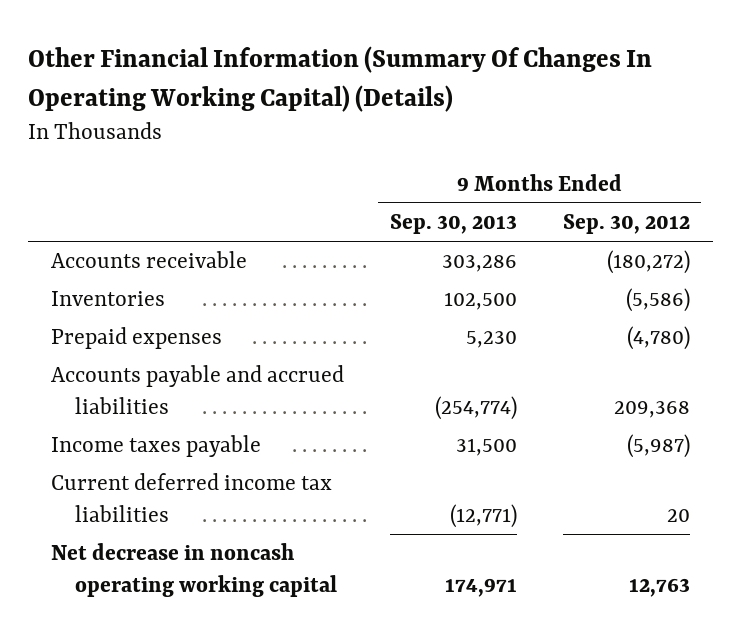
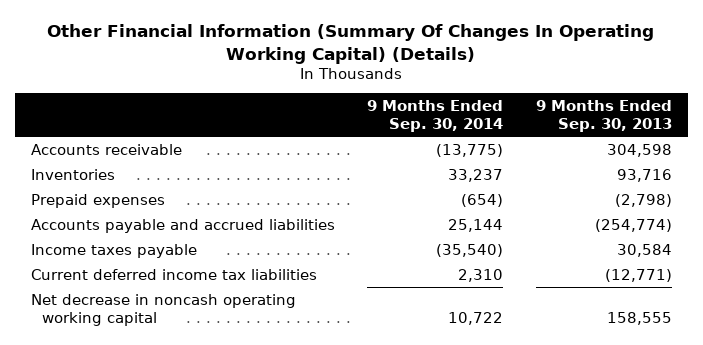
[562,213,690,234] Sep. 30, 2012 -> none
none -> [367,100,504,133] 9 Months Ended Sep. 30, 2014
[441,255,517,273] 303,286 -> [607,143,673,157] 304,598
[443,292,517,311] 102,500 -> [617,168,673,182] 93,716
[465,331,517,349] 5,230 -> [615,193,673,207] (2,798)
[455,438,517,457] 31,500 -> [617,243,673,257] 30,584
[444,577,517,597] 174,971 -> [607,311,673,325] 158,555

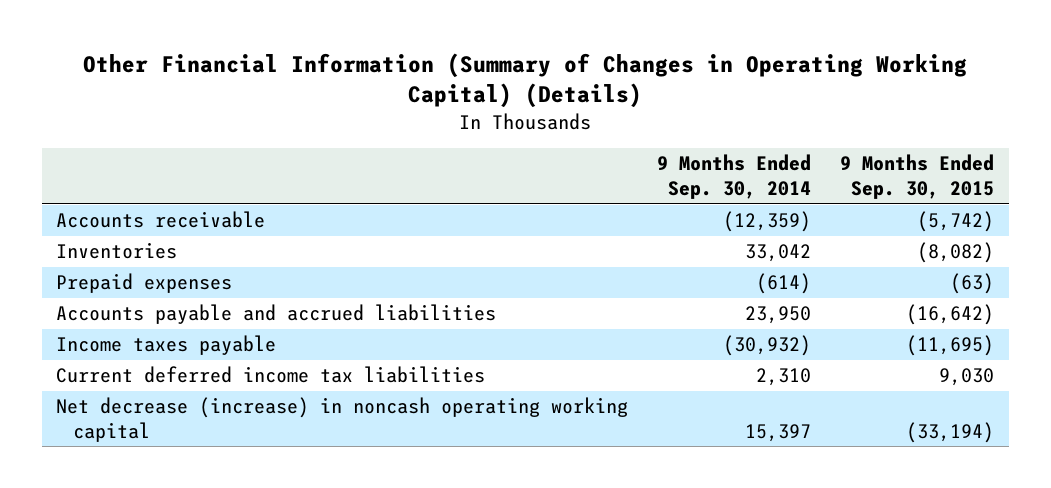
[47,24,655,64] Other Financial Information (Summary Of Changes In Operating Working Capital) (Details) -> [83,53,968,109] Other Financial Information (Summary of Changes in Operating Working Capital) (Details)
[536,100,673,133] 9 Months Ended Sep. 30, 2013 -> none
none -> [840,154,995,200] 9 Months Ended Sep. 30, 2015
[436,143,504,157] (13,775) -> [723,211,812,233] (12,359)
[448,168,504,182] 33,237 -> [745,244,812,263] 33,042
[461,193,504,207] (654) -> [756,273,812,295] (614)
[448,218,504,232] 25,144 -> [745,306,812,325] 23,950
[436,243,504,257] (35,540) -> [723,335,812,357] (30,932)
[30,293,296,326] Net decrease in noncash operating working capital -> [56,397,629,443] Net decrease (increase) in noncash operating working capital
[448,311,504,325] 10,722 -> [745,424,812,443] 15,397

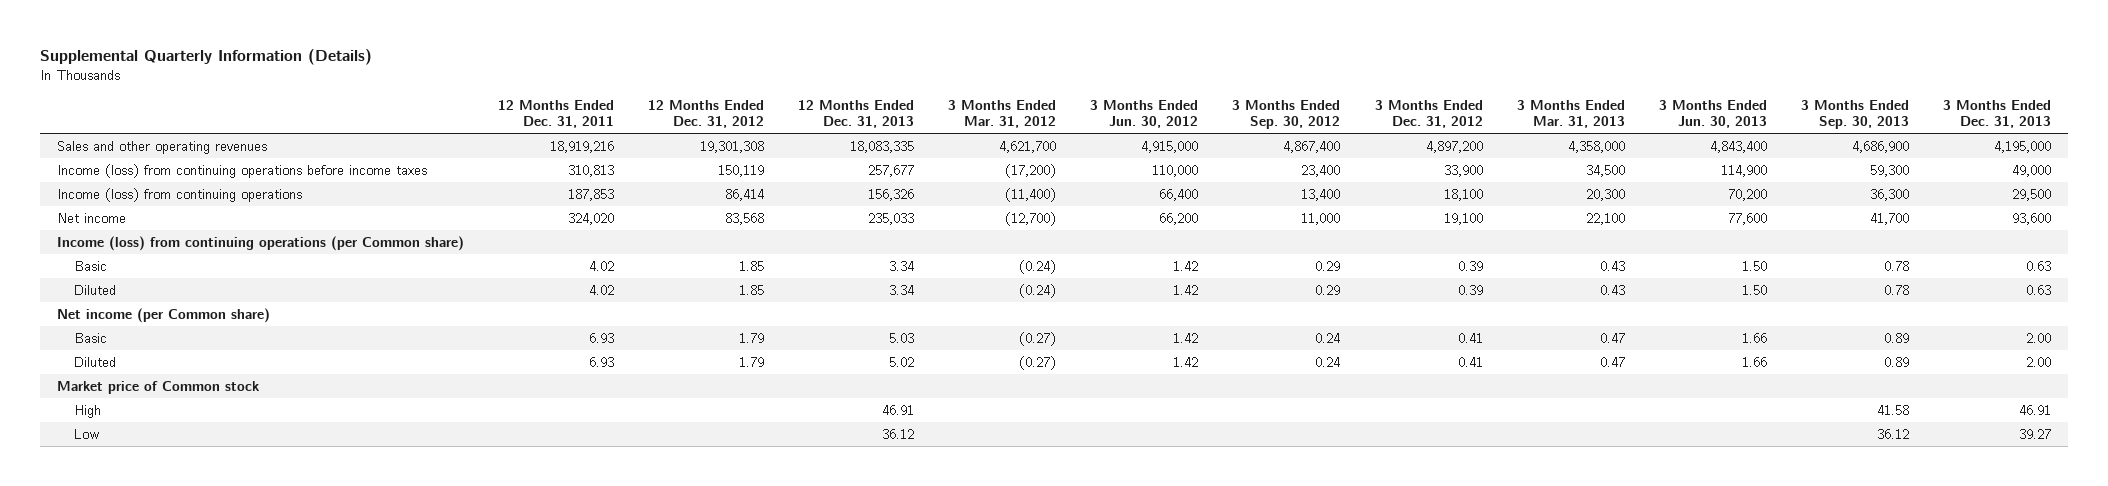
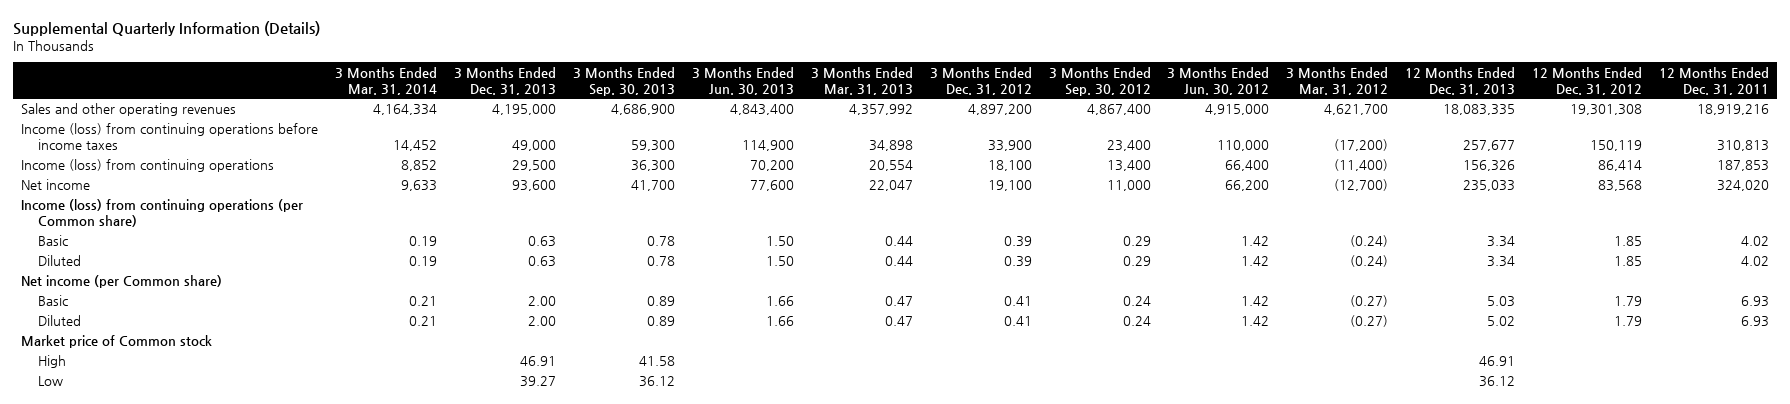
none -> [335,66,438,95] 3 Months Ended Mar. 31, 2014
[1567,140,1625,153] 4,358,000 -> [848,104,913,116] 4,357,992
[1585,164,1625,177] 34,500 -> [868,140,913,152] 34,898
[1585,188,1625,201] 20,300 -> [868,160,913,172] 20,554
[1585,212,1625,225] 22,100 -> [868,180,913,192] 22,047
[1599,260,1625,271] 0.43 -> [884,236,913,247] 0.44
[1599,284,1625,295] 0.43 -> [884,256,913,267] 0.44

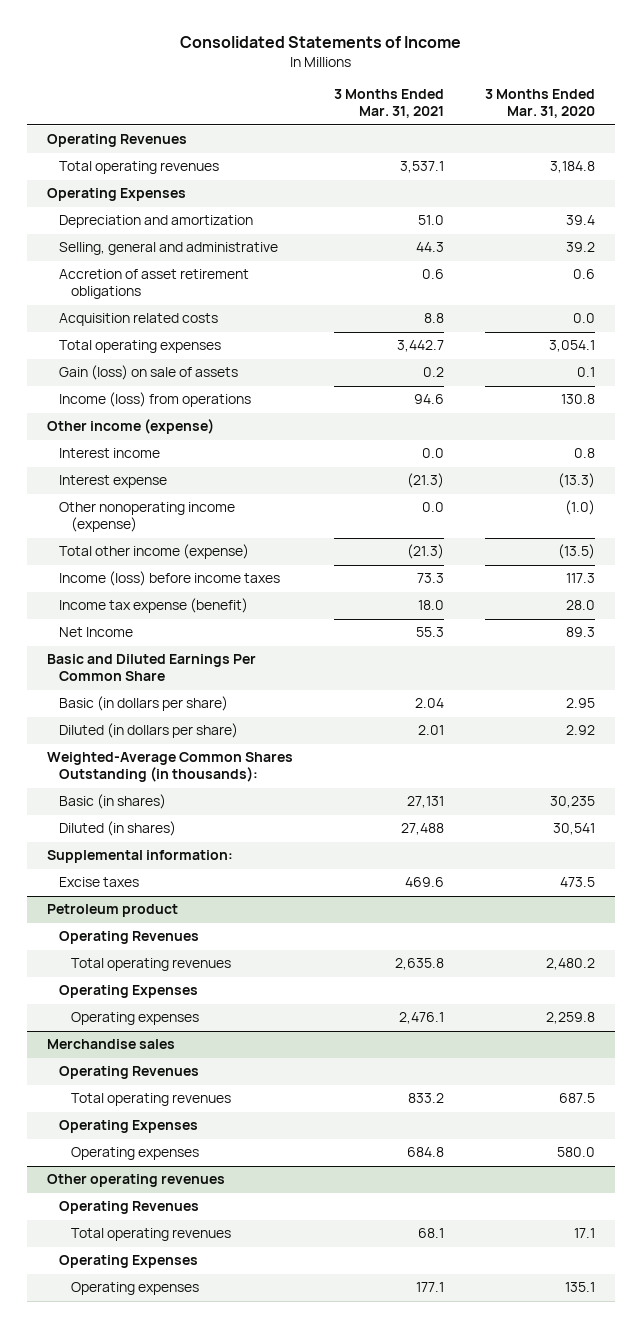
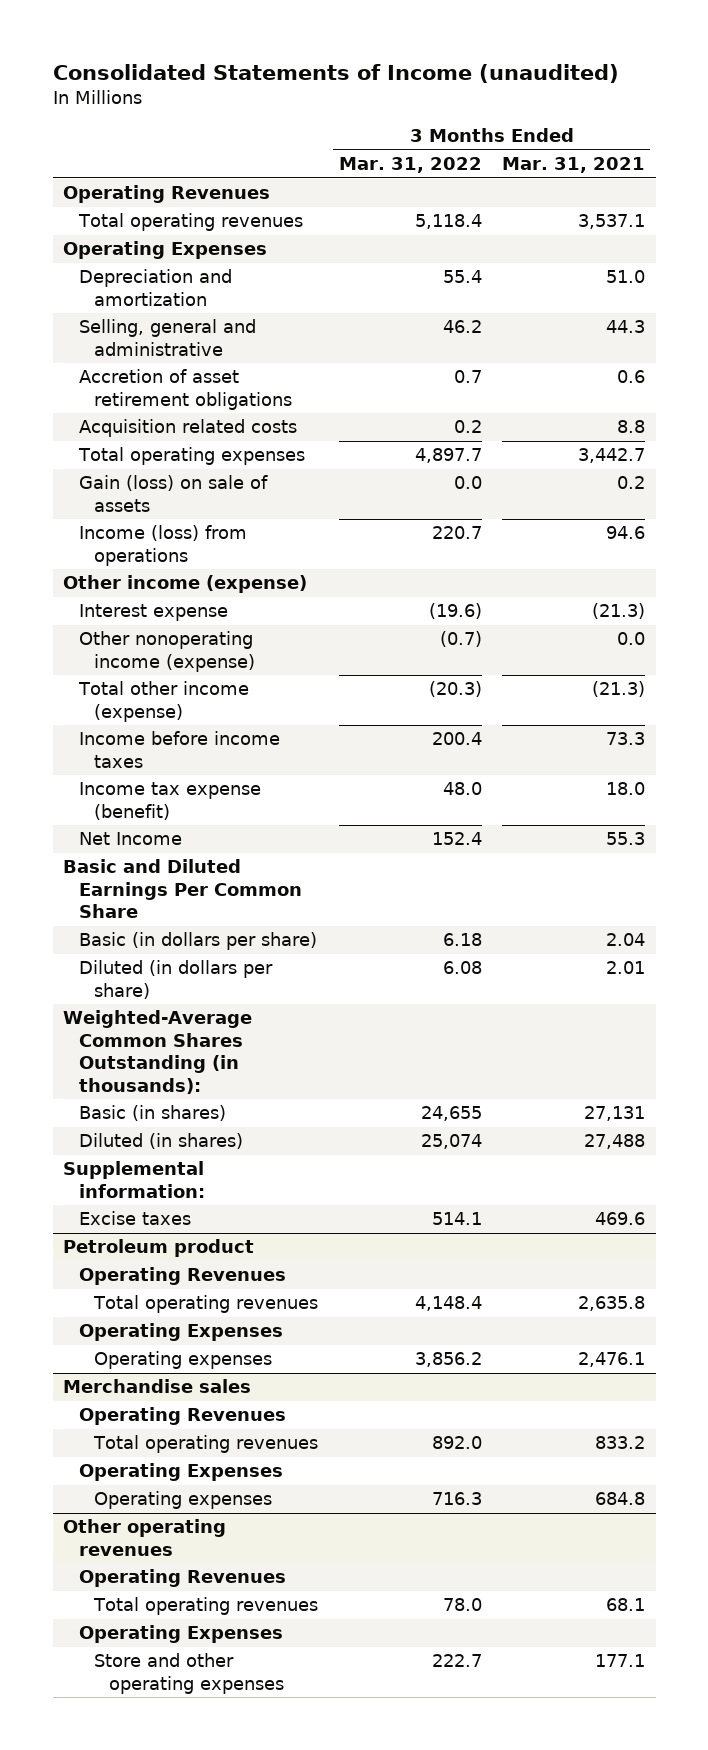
[180,36,462,49] Consolidated Statements of Income -> [52,64,619,84] Consolidated Statements of Income (unaudited)
[485,89,596,119] 3 Months Ended Mar. 31, 2020 -> none
none -> [338,157,482,174] Mar. 31, 2022
[58,448,160,459] Interest income -> none
[58,571,280,587] Income (loss) before income taxes -> [78,731,280,768] Income before income taxes
[70,1282,199,1296] Operating expenses -> [93,1653,285,1694] Store and other operating expenses

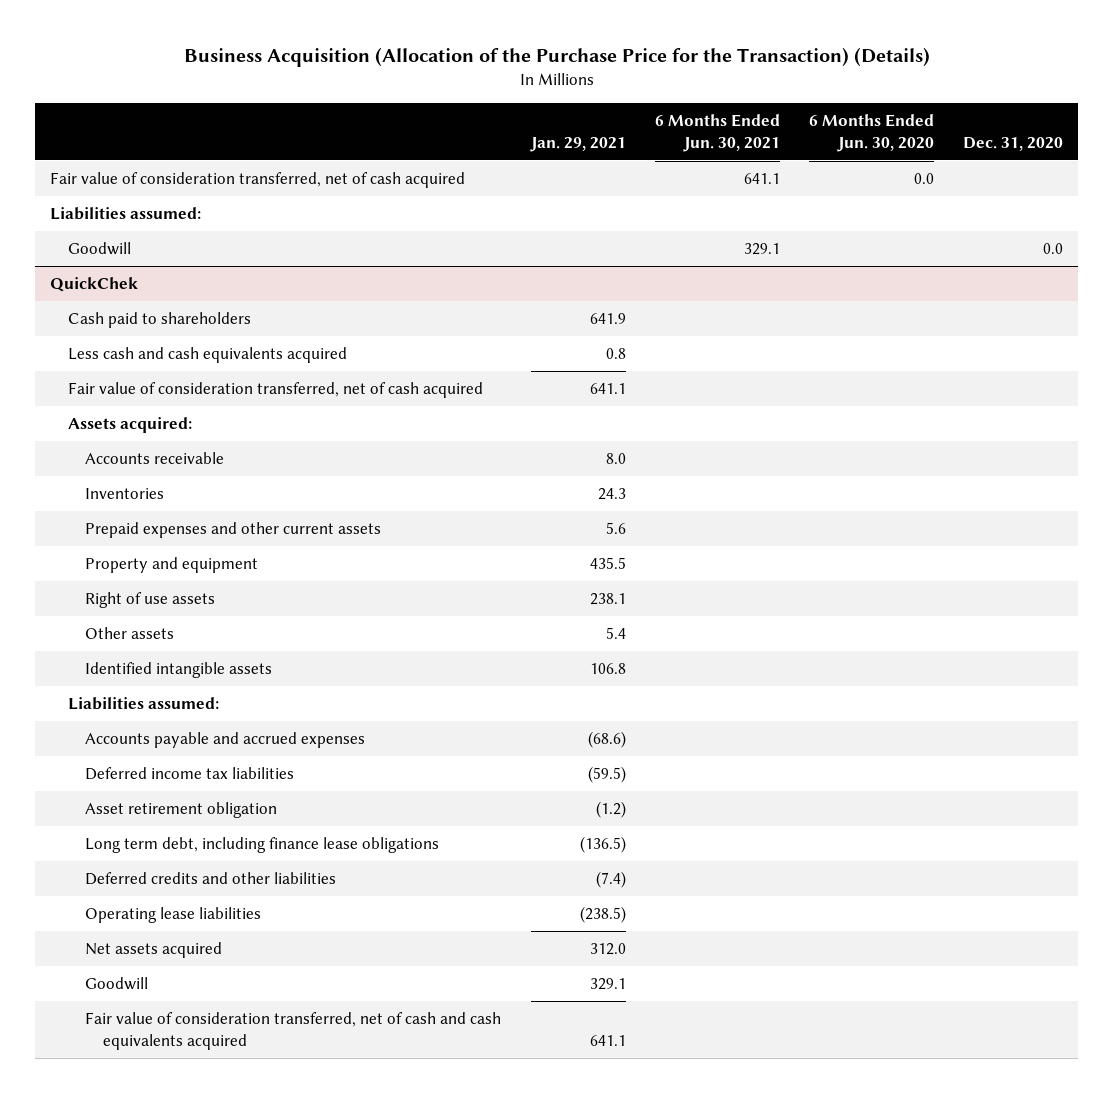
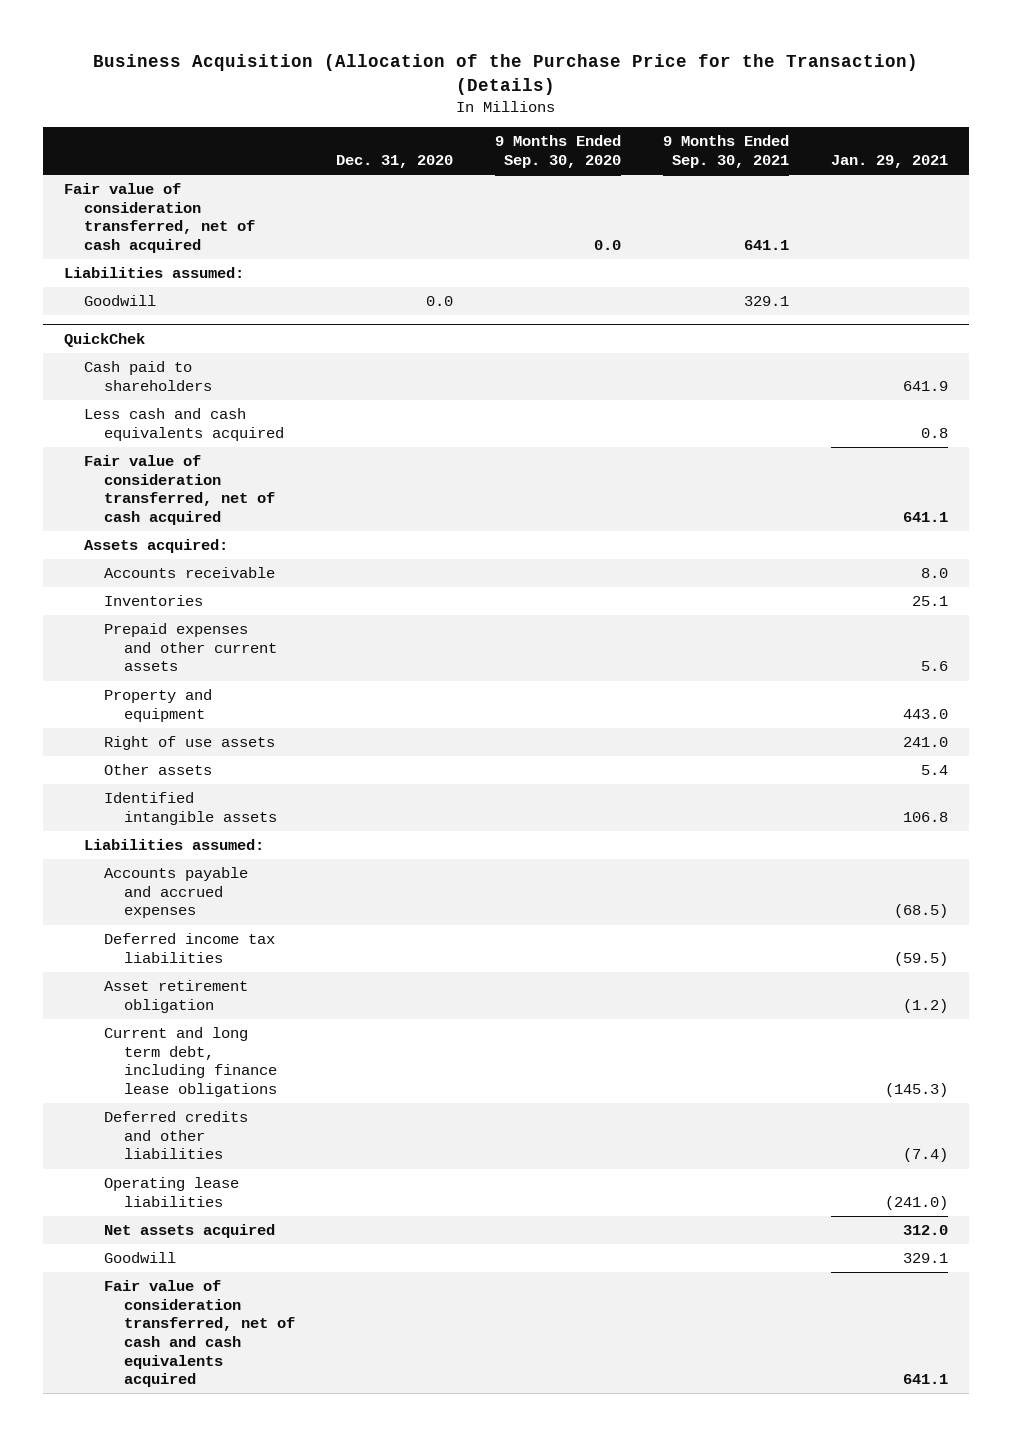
[654,113,780,152] 6 Months Ended Jun. 30, 2021 -> none
[809,113,935,152] 6 Months Ended Jun. 30, 2020 -> none
none -> [495,135,622,169] 9 Months Ended Sep. 30, 2020
none -> [662,135,789,169] 9 Months Ended Sep. 30, 2021
[597,488,626,501] 24.3 -> [911,596,948,607] 25.1
[589,557,626,570] 435.5 -> [902,708,948,719] 443.0
[589,593,626,606] 238.1 -> [902,737,948,748] 241.0
[587,731,626,749] (68.6) -> [893,904,948,919] (68.5)
[85,837,440,854] Long term debt, including finance lease obligations -> [103,1027,277,1098] Current and long term debt, including finance lease obligations
[579,836,626,854] (136.5) -> [884,1083,948,1098] (145.3)
[579,906,626,924] (238.5) -> [884,1195,948,1210] (241.0)

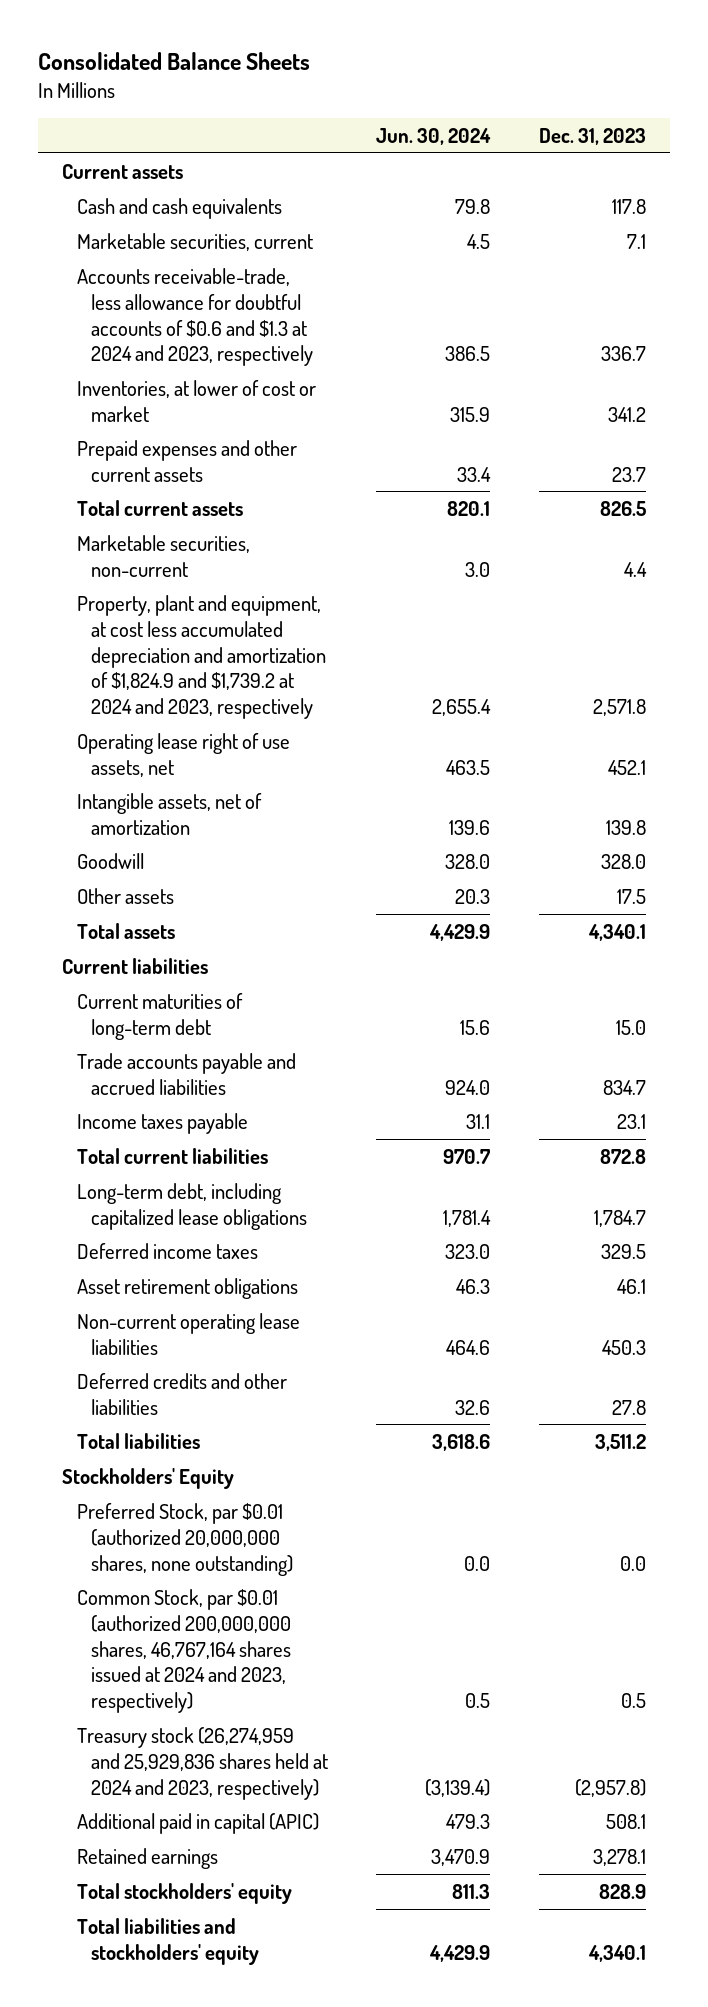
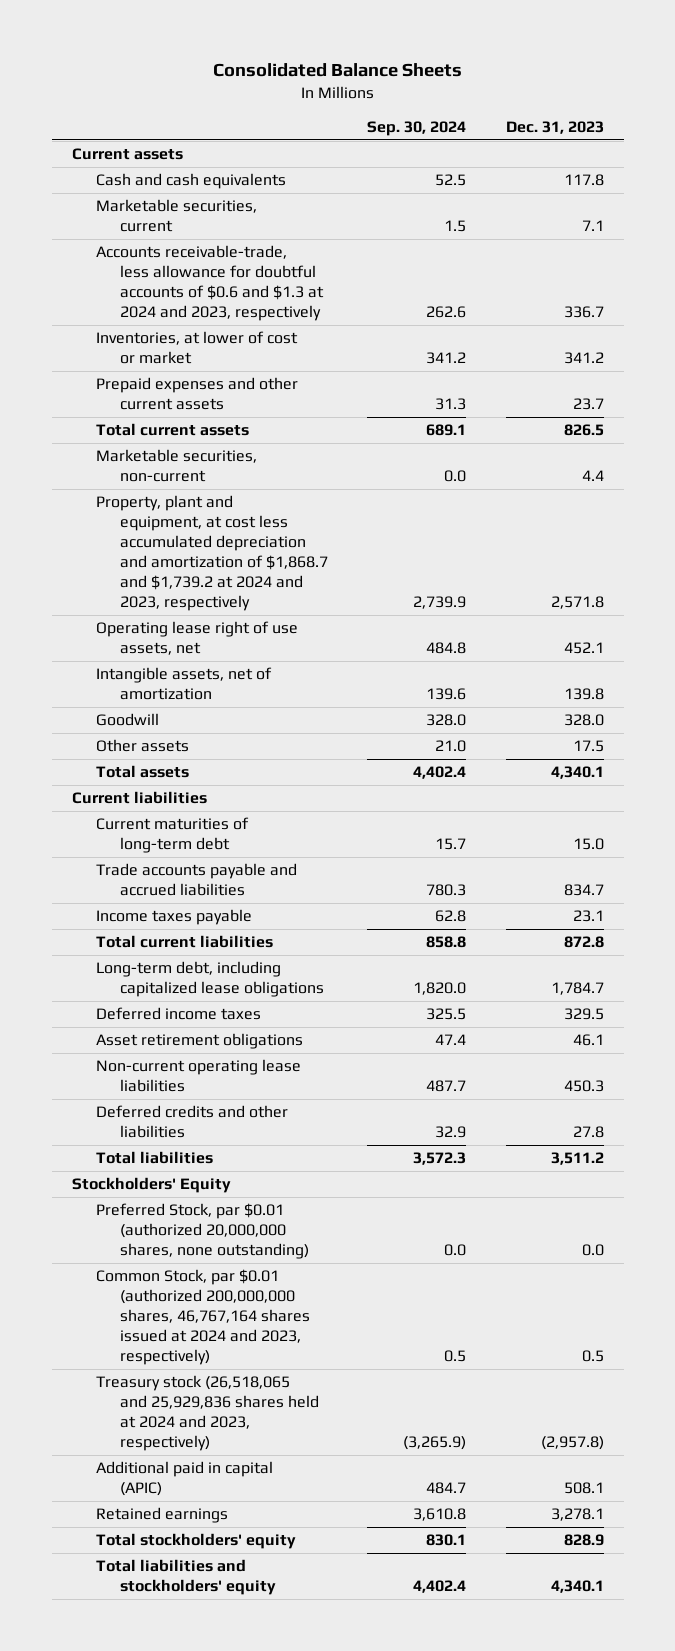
[376,127,492,145] Jun. 30, 2024 -> none
none -> [367,121,467,137] Sep. 30, 2024
[76,594,327,720] Property, plant and equipment, at cost less accumulated depreciation and amortization of $1,824.9 and $1,739.2 at 2024 and 2023, respectively -> [95,495,328,612] Property, plant and equipment, at cost less accumulated depreciation and amortization of $1,868.7 and $1,739.2 at 2024 and 2023, respectively
[76,1726,329,1800] Treasury stock (26,274,959 and 25,929,836 shares held at 2024 and 2023, respectively) -> [95,1375,319,1452] Treasury stock (26,518,065 and 25,929,836 shares held at 2024 and 2023, respectively)

